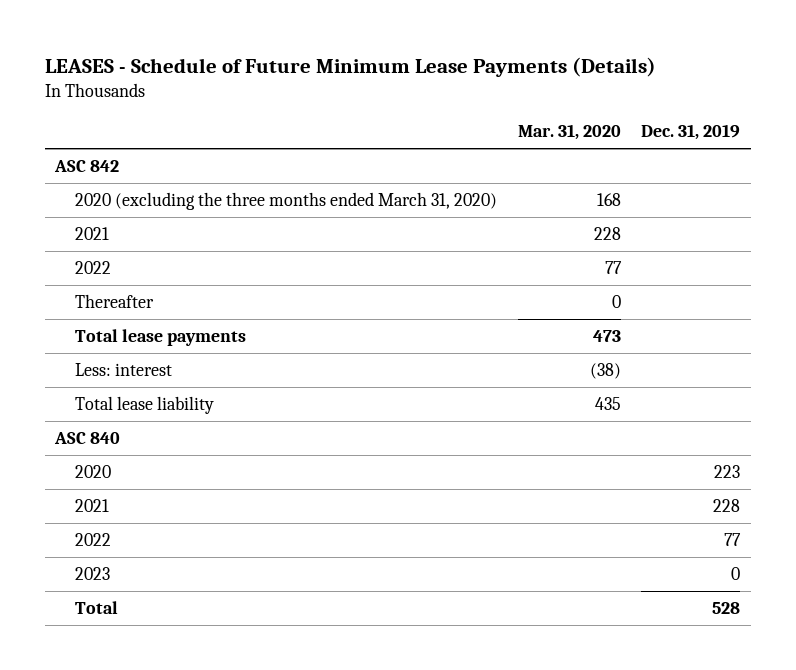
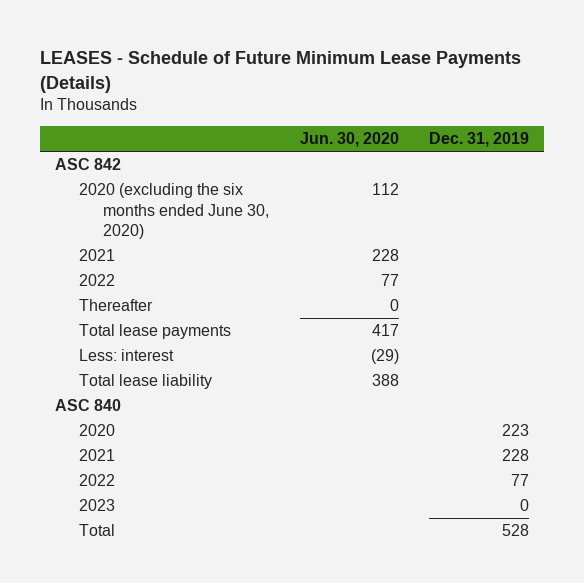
[517,124,621,141] Mar. 31, 2020 -> none
none -> [299,132,399,148] Jun. 30, 2020
[75,191,498,210] 2020 (excluding the three months ended March 31, 2020) -> [79,182,270,240] 2020 (excluding the six months ended June 30, 2020)

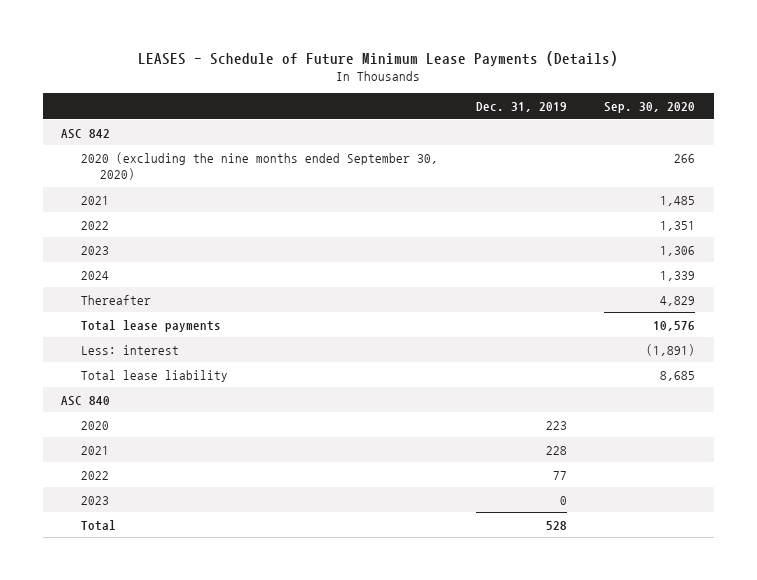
[299,132,399,148] Jun. 30, 2020 -> none
none -> [604,102,696,114] Sep. 30, 2020
[79,182,270,240] 2020 (excluding the six months ended June 30, 2020) -> [80,151,438,181] 2020 (excluding the nine months ended September 30, 2020)
none -> [80,245,109,255] 2023
none -> [80,270,109,280] 2024

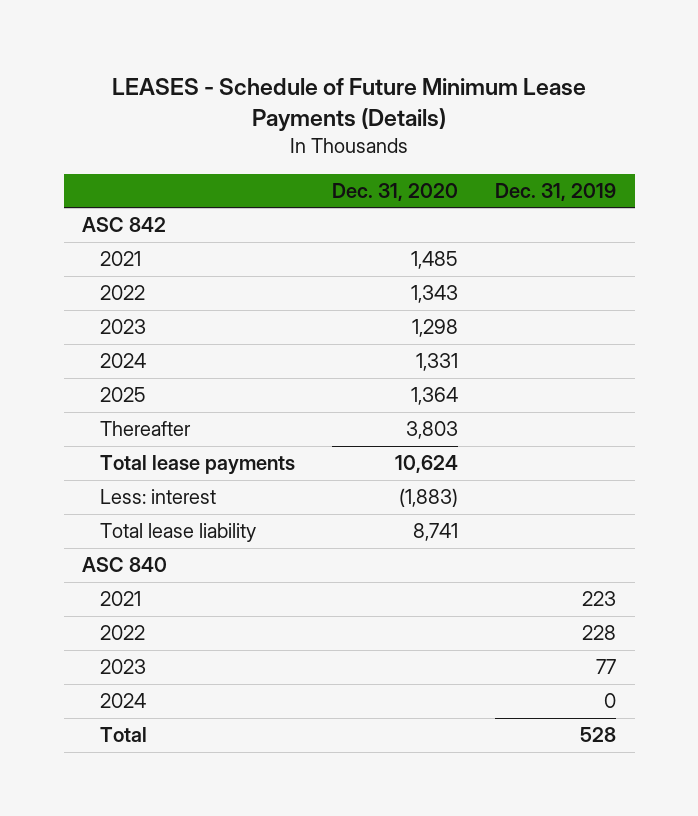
[604,102,696,114] Sep. 30, 2020 -> none
none -> [332,182,459,201] Dec. 31, 2020
[80,151,438,181] 2020 (excluding the nine months ended September 30, 2020) -> none
none -> [100,387,147,403] 2025
[80,420,109,430] 2020 -> [100,591,142,607] 2021
[80,445,109,455] 2021 -> [100,625,146,641] 2022
[80,470,109,480] 2022 -> [100,659,147,675] 2023
[80,495,109,505] 2023 -> [100,693,147,709] 2024

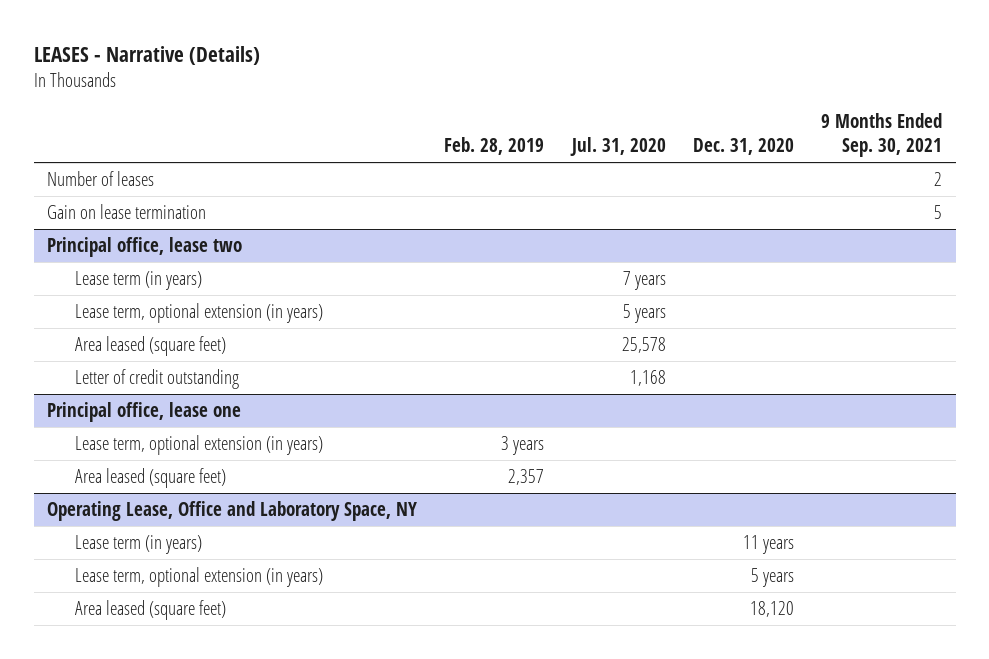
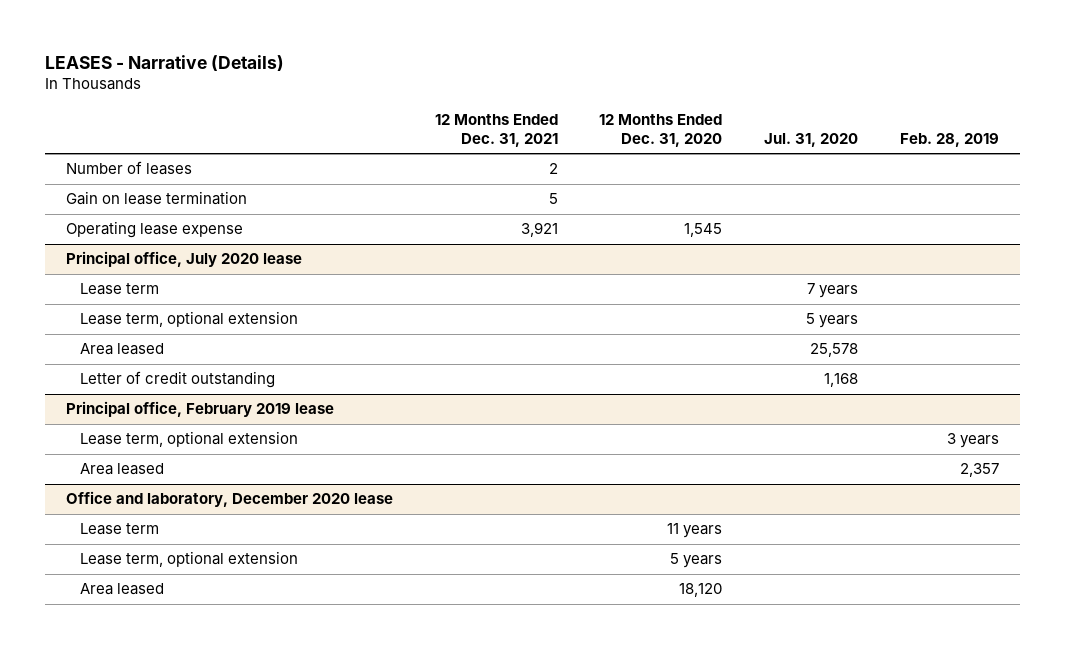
[692,138,794,156] Dec. 31, 2020 -> none
[821,113,943,158] 9 Months Ended Sep. 30, 2021 -> none
none -> [434,113,558,147] 12 Months Ended Dec. 31, 2021
none -> [599,113,723,147] 12 Months Ended Dec. 31, 2020
none -> [66,221,244,239] Operating lease expense
[47,237,243,258] Principal office, lease two -> [66,251,303,268] Principal office, July 2020 lease
[74,271,202,291] Lease term (in years) -> [80,283,160,296] Lease term
[74,303,323,324] Lease term, optional extension (in years) -> [80,311,299,328] Lease term, optional extension
[74,336,226,357] Area leased (square feet) -> [80,343,165,356] Area leased
[47,402,242,423] Principal office, lease one -> [66,401,335,418] Principal office, February 2019 lease
[74,435,323,456] Lease term, optional extension (in years) -> [80,431,299,448] Lease term, optional extension
[74,468,226,489] Area leased (square feet) -> [80,463,165,476] Area leased
[47,501,418,522] Operating Lease, Office and Laboratory Space, NY -> [66,491,394,508] Office and laboratory, December 2020 lease
[74,535,202,555] Lease term (in years) -> [80,523,160,536] Lease term
[74,567,323,588] Lease term, optional extension (in years) -> [80,551,299,568] Lease term, optional extension
[74,600,226,621] Area leased (square feet) -> [80,583,165,596] Area leased

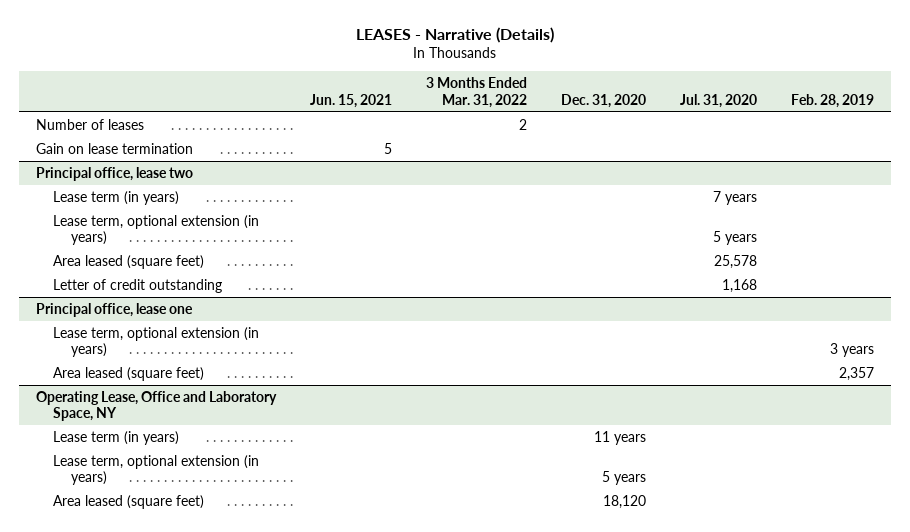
[434,113,558,147] 12 Months Ended Dec. 31, 2021 -> none
[599,113,723,147] 12 Months Ended Dec. 31, 2020 -> none
none -> [310,93,393,108] Jun. 15, 2021
none -> [425,77,527,108] 3 Months Ended Mar. 31, 2022
none -> [560,93,646,108] Dec. 31, 2020
[66,221,244,239] Operating lease expense -> none
[66,251,303,268] Principal office, July 2020 lease -> [36,166,194,181] Principal office, lease two
[80,283,160,296] Lease term -> [53,190,180,205] Lease term (in years)
[80,311,299,328] Lease term, optional extension -> [53,214,260,246] Lease term, optional extension (in years)
[80,343,165,356] Area leased -> [53,254,205,269] Area leased (square feet)
[66,401,335,418] Principal office, February 2019 lease -> [36,302,194,317] Principal office, lease one
[80,431,299,448] Lease term, optional extension -> [53,326,260,358] Lease term, optional extension (in years)
[80,463,165,476] Area leased -> [53,366,205,381] Area leased (square feet)
[66,491,394,508] Office and laboratory, December 2020 lease -> [36,390,278,422] Operating Lease, Office and Laboratory Space, NY
[80,523,160,536] Lease term -> [53,430,180,445] Lease term (in years)
[80,551,299,568] Lease term, optional extension -> [53,454,260,486] Lease term, optional extension (in years)
[80,583,165,596] Area leased -> [53,494,205,509] Area leased (square feet)

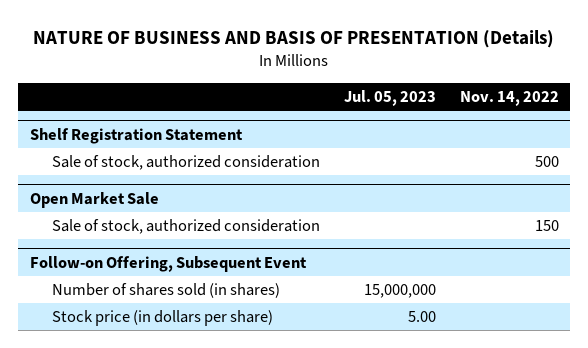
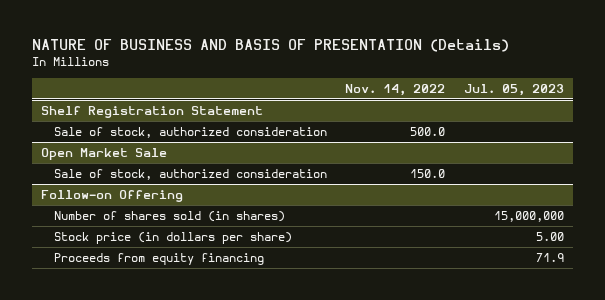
[534,156,559,168] 500 -> [410,126,446,136] 500.0
[534,220,559,232] 150 -> [410,168,446,178] 150.0
[29,255,307,272] Follow-on Offering, Subsequent Event -> [40,189,183,202] Follow-on Offering
none -> [53,252,264,265] Proceeds from equity financing

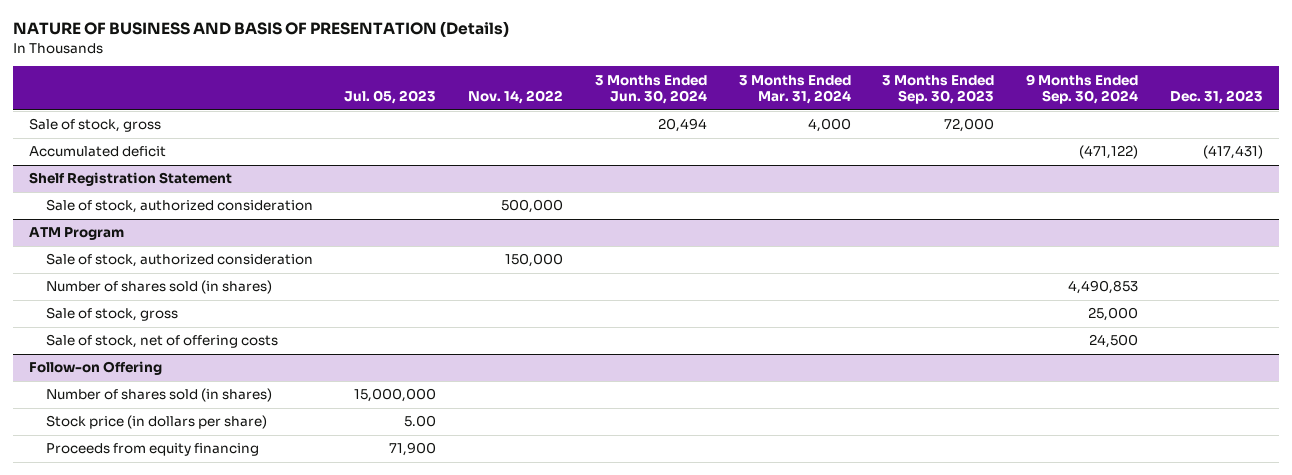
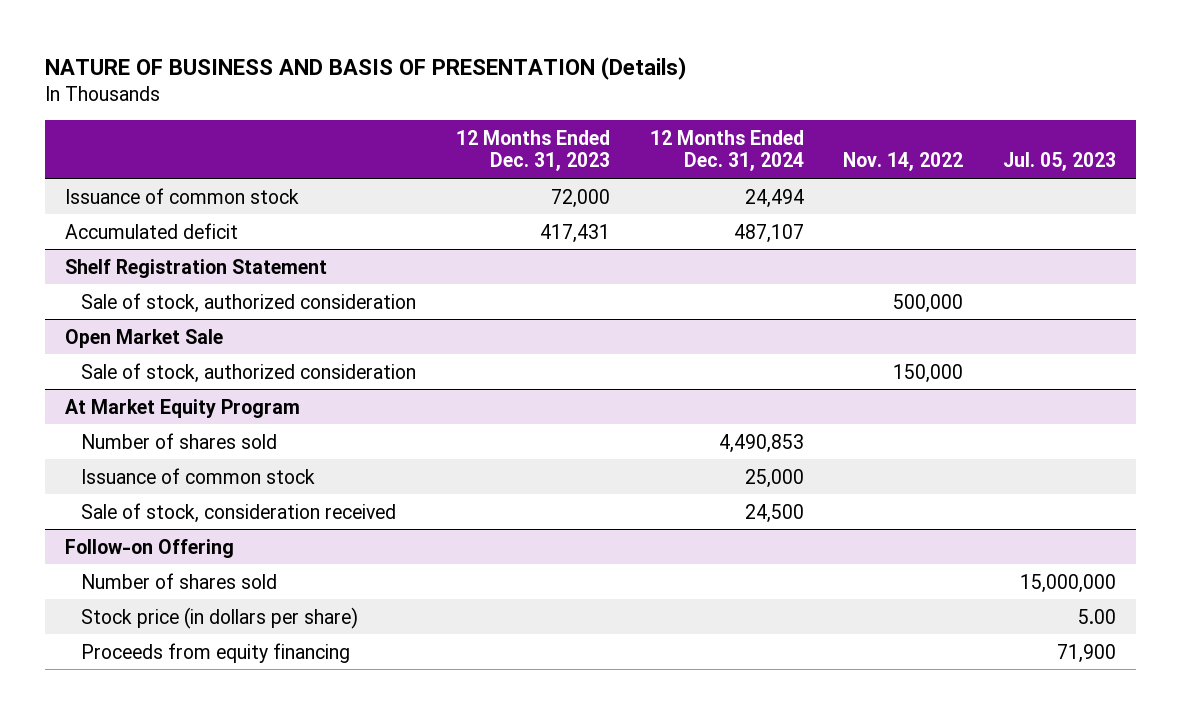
[594,74,707,105] 3 Months Ended Jun. 30, 2024 -> none
[738,74,851,105] 3 Months Ended Mar. 31, 2024 -> none
[882,74,995,105] 3 Months Ended Sep. 30, 2023 -> none
[1025,73,1138,105] 9 Months Ended Sep. 30, 2024 -> none
[1169,90,1263,105] Dec. 31, 2023 -> none
none -> [456,129,611,172] 12 Months Ended Dec. 31, 2023
none -> [649,129,804,172] 12 Months Ended Dec. 31, 2024
[28,118,161,133] Sale of stock, gross -> [64,187,299,204] Issuance of common stock
[45,253,313,268] Sale of stock, authorized consideration -> none
none -> [64,328,223,348] Open Market Sale
none -> [81,362,417,383] Sale of stock, authorized consideration
[28,227,124,241] ATM Program -> [64,398,300,418] At Market Equity Program
[45,280,272,295] Number of shares sold (in shares) -> [81,432,278,449] Number of shares sold
[45,307,178,322] Sale of stock, gross -> [81,467,316,484] Issuance of common stock
[45,334,278,349] Sale of stock, net of offering costs -> [81,502,397,523] Sale of stock, consideration received
[45,388,272,403] Number of shares sold (in shares) -> [81,572,278,589] Number of shares sold

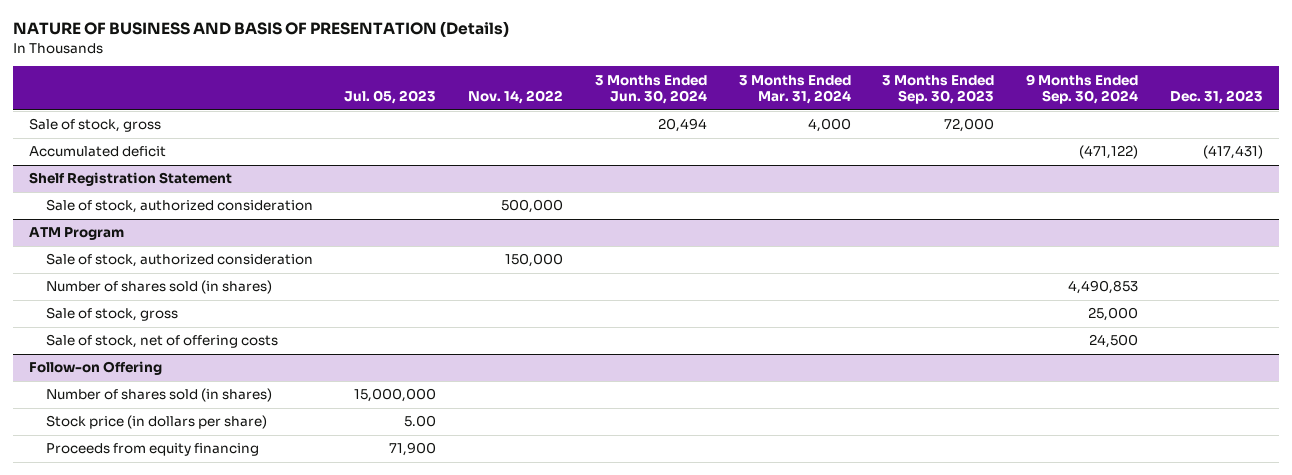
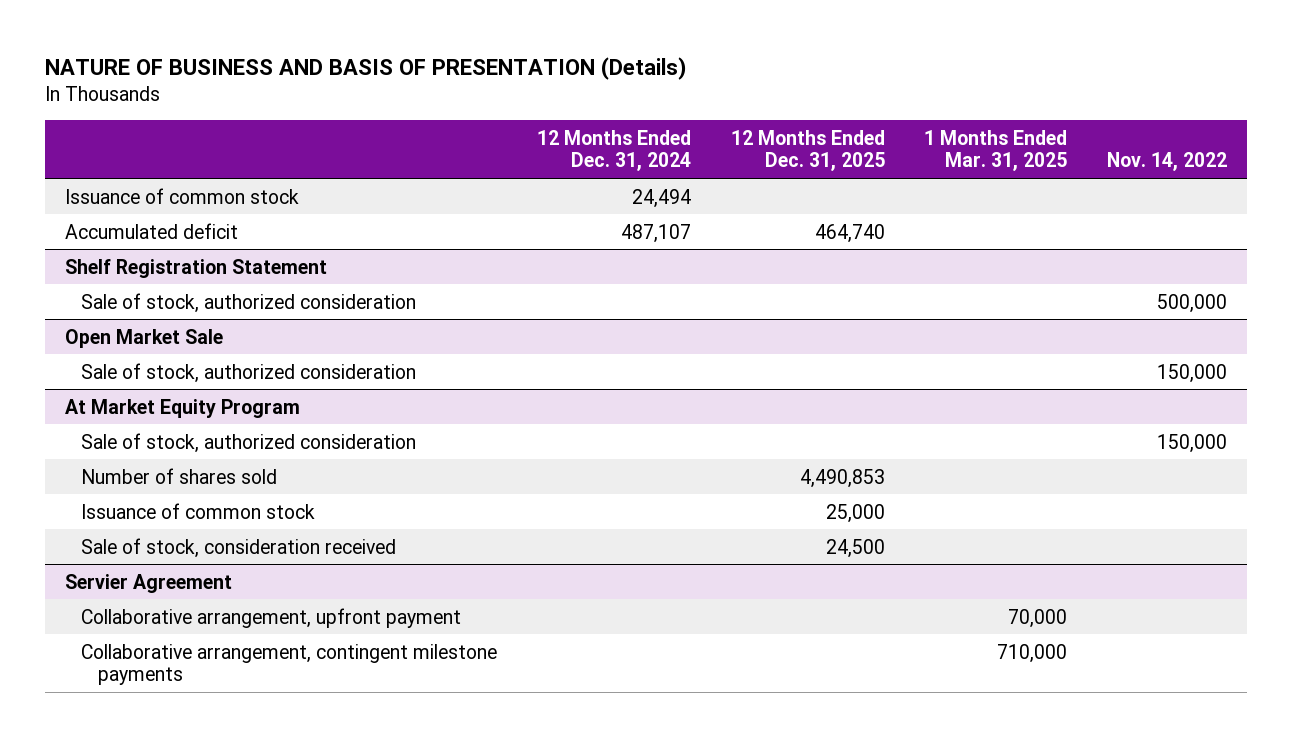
[344,90,437,105] Jul. 05, 2023 -> none
[594,74,707,105] 3 Months Ended Jun. 30, 2024 -> none
[738,74,851,105] 3 Months Ended Mar. 31, 2024 -> none
[882,74,995,105] 3 Months Ended Sep. 30, 2023 -> none
[1025,73,1138,105] 9 Months Ended Sep. 30, 2024 -> none
[1169,90,1263,105] Dec. 31, 2023 -> none
none -> [537,129,692,172] 12 Months Ended Dec. 31, 2024
none -> [730,129,885,172] 12 Months Ended Dec. 31, 2025
none -> [924,129,1068,172] 1 Months Ended Mar. 31, 2025
[28,118,161,133] Sale of stock, gross -> [64,187,299,204] Issuance of common stock
none -> [64,328,223,348] Open Market Sale
none -> [81,362,417,383] Sale of stock, authorized consideration
[28,227,124,241] ATM Program -> [64,398,300,418] At Market Equity Program
[28,361,162,376] Follow-on Offering -> none
[45,388,272,403] Number of shares sold (in shares) -> none
[45,415,267,430] Stock price (in dollars per share) -> none
[45,443,259,457] Proceeds from equity financing -> none
[45,280,272,295] Number of shares sold (in shares) -> [81,467,278,484] Number of shares sold
[45,307,178,322] Sale of stock, gross -> [81,502,316,519] Issuance of common stock
[45,334,278,349] Sale of stock, net of offering costs -> [81,537,397,558] Sale of stock, consideration received
none -> [64,573,232,593] Servier Agreement
none -> [81,607,462,628] Collaborative arrangement, upfront payment
none -> [81,643,498,685] Collaborative arrangement, contingent milestone payments

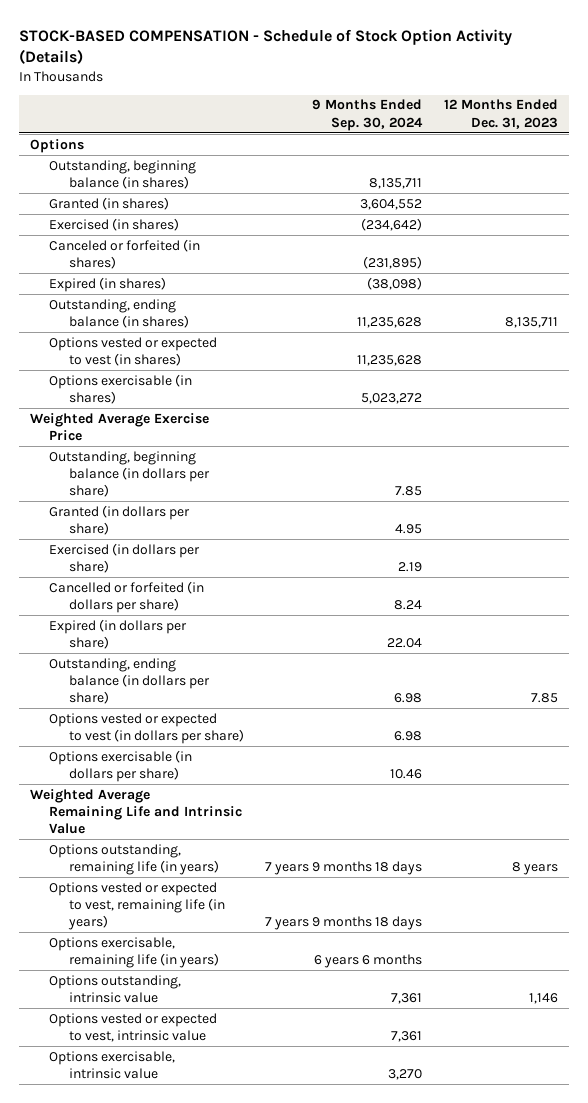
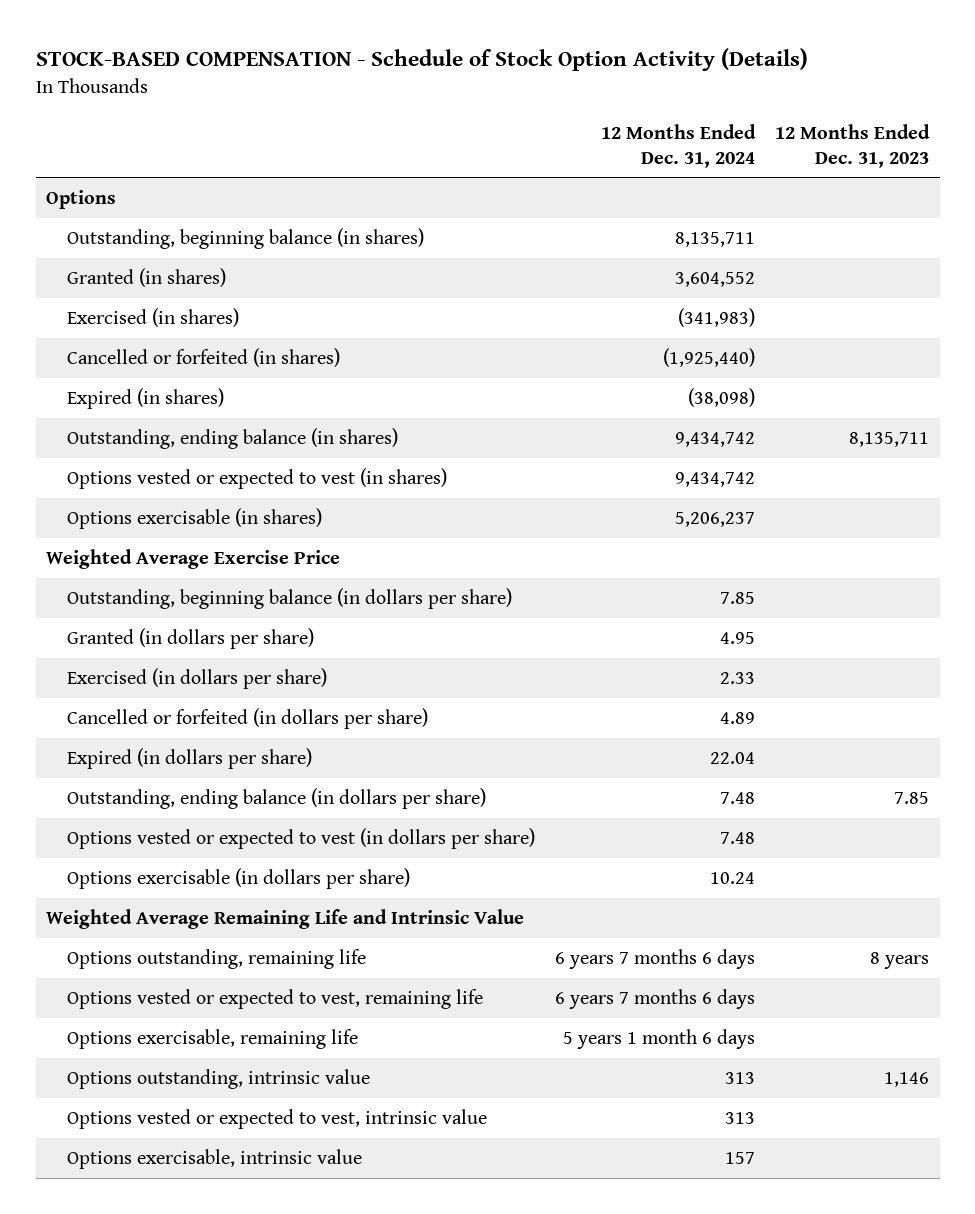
[312,99,424,131] 9 Months Ended Sep. 30, 2024 -> none
none -> [600,124,756,168] 12 Months Ended Dec. 31, 2024
[49,238,201,270] Canceled or forfeited (in shares) -> [66,348,340,368] Cancelled or forfeited (in shares)
[49,843,219,876] Options outstanding, remaining life (in years) -> [66,949,366,970] Options outstanding, remaining life
[49,881,225,931] Options vested or expected to vest, remaining life (in years) -> [66,989,483,1010] Options vested or expected to vest, remaining life
[49,936,219,969] Options exercisable, remaining life (in years) -> [66,1029,358,1050] Options exercisable, remaining life

